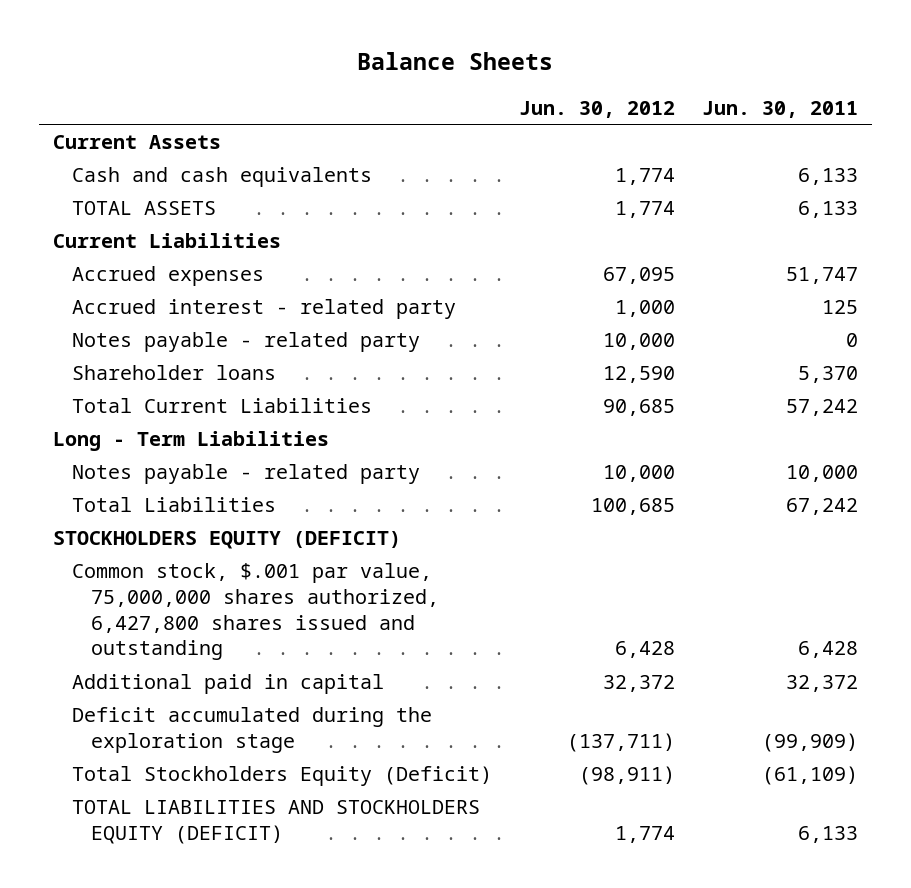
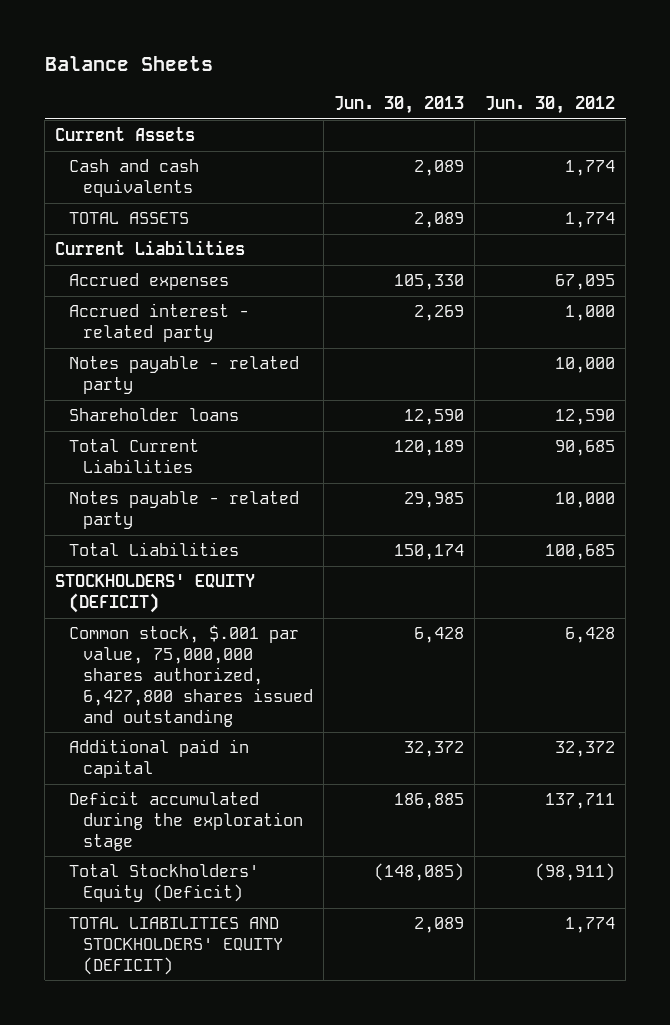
[702,100,859,118] Jun. 30, 2011 -> none
none -> [334,96,465,115] Jun. 30, 2013
[52,430,329,451] Long - Term Liabilities -> none
[52,530,401,549] STOCKHOLDERS EQUITY (DEFICIT) -> [55,574,256,614] STOCKHOLDERS' EQUITY (DEFICIT)
[566,732,675,752] (137,711) -> [545,793,616,810] 137,711
[71,765,492,786] Total Stockholders Equity (Deficit) -> [69,864,260,903] Total Stockholders' Equity (Deficit)
[71,799,480,844] TOTAL LIABILITIES AND STOCKHOLDERS EQUITY (DEFICIT) -> [69,917,284,976] TOTAL LIABILITIES AND STOCKHOLDERS' EQUITY (DEFICIT)

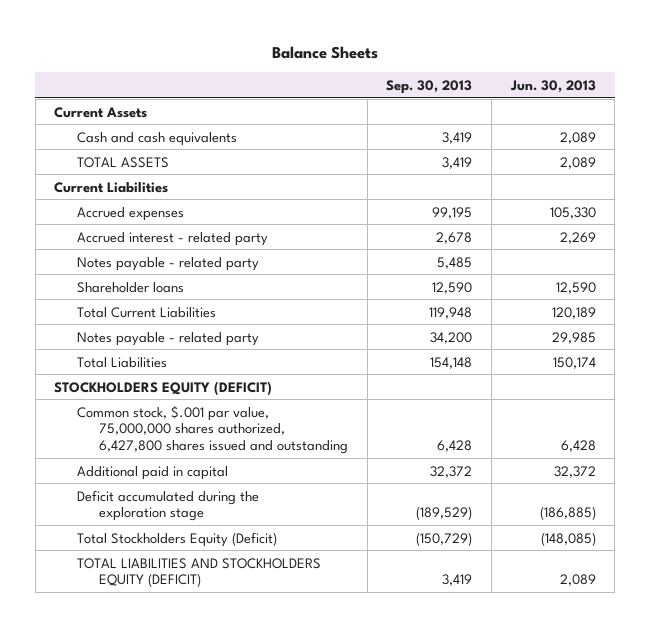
[485,96,616,115] Jun. 30, 2012 -> none
none -> [386,79,473,94] Sep. 30, 2013
[55,574,256,614] STOCKHOLDERS' EQUITY (DEFICIT) -> [54,380,273,396] STOCKHOLDERS EQUITY (DEFICIT)
[394,793,465,810] 186,885 -> [539,506,596,521] (186,885)
[69,864,260,903] Total Stockholders' Equity (Deficit) -> [76,531,277,547] Total Stockholders Equity (Deficit)
[69,917,284,976] TOTAL LIABILITIES AND STOCKHOLDERS' EQUITY (DEFICIT) -> [76,557,321,588] TOTAL LIABILITIES AND STOCKHOLDERS EQUITY (DEFICIT)

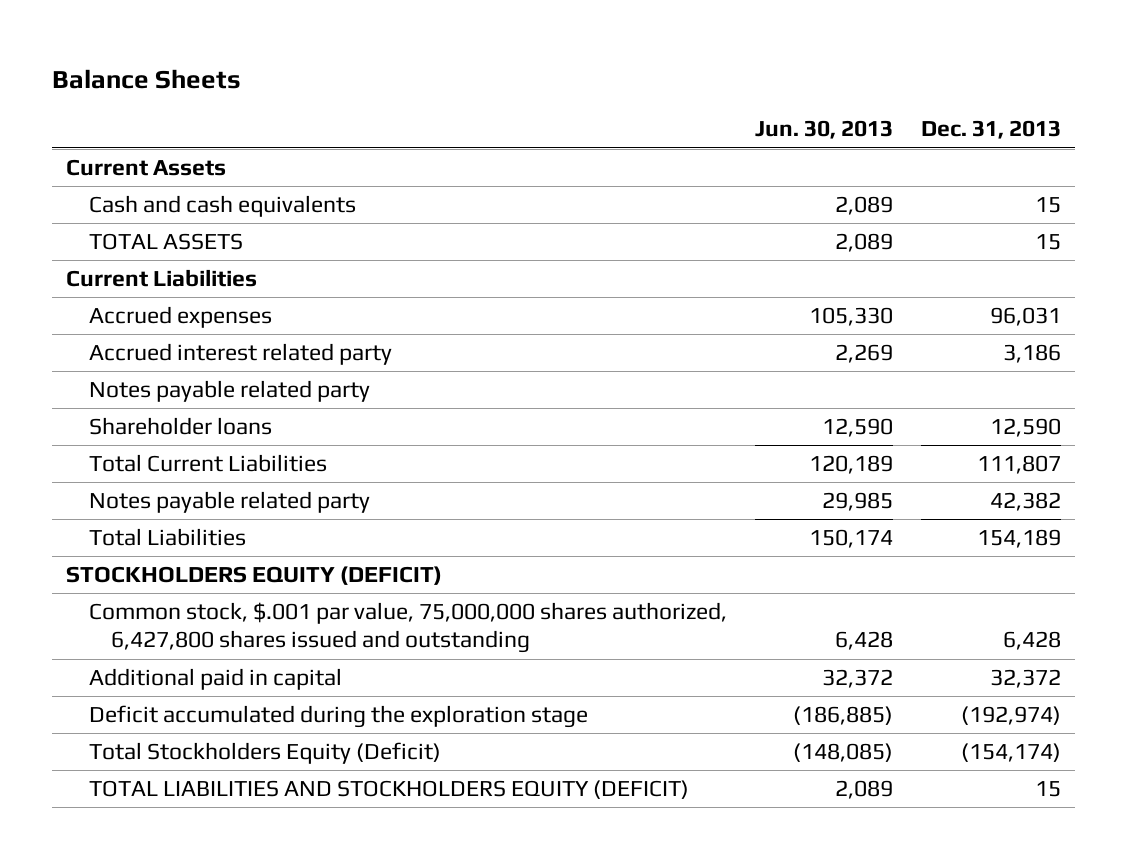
[386,79,473,94] Sep. 30, 2013 -> none
none -> [920,120,1061,140] Dec. 31, 2013
[76,231,268,246] Accrued interest - related party -> [88,343,392,366] Accrued interest related party
[76,256,259,271] Notes payable - related party -> [88,380,370,403] Notes payable related party
[76,331,259,346] Notes payable - related party -> [88,491,370,514] Notes payable related party

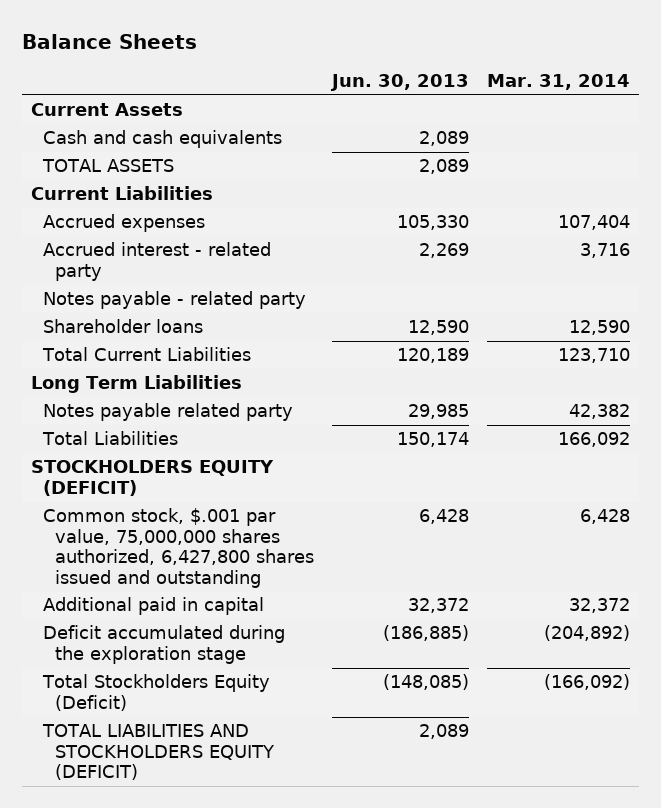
[920,120,1061,140] Dec. 31, 2013 -> none
none -> [486,73,630,90] Mar. 31, 2014
[88,343,392,366] Accrued interest related party -> [43,242,272,281] Accrued interest - related party
[88,380,370,403] Notes payable related party -> [43,291,307,310] Notes payable - related party
none -> [30,375,242,394] Long Term Liabilities

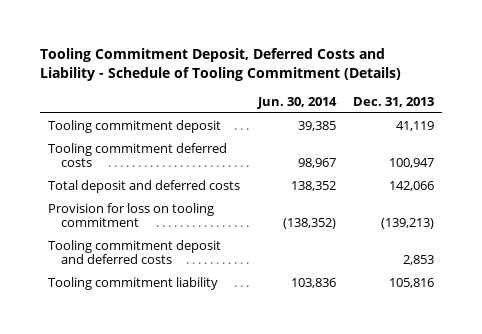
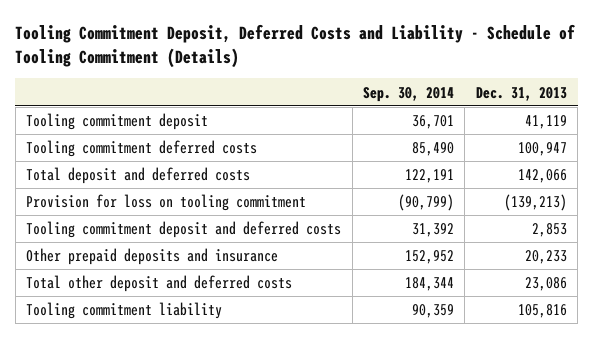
[256,96,337,109] Jun. 30, 2014 -> none
none -> [363,86,455,102] Sep. 30, 2014
none -> [26,248,279,266] Other prepaid deposits and insurance
none -> [26,275,293,293] Total other deposit and deferred costs

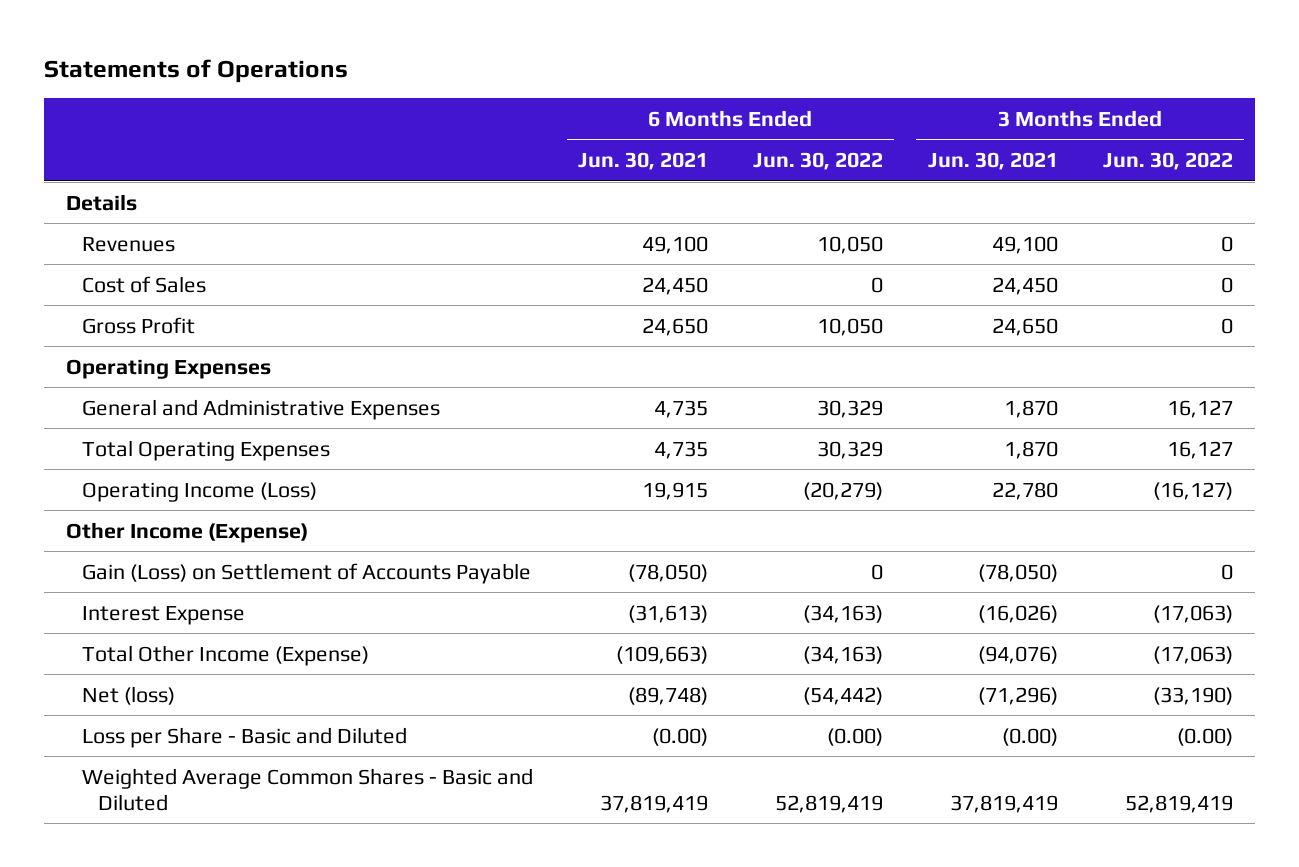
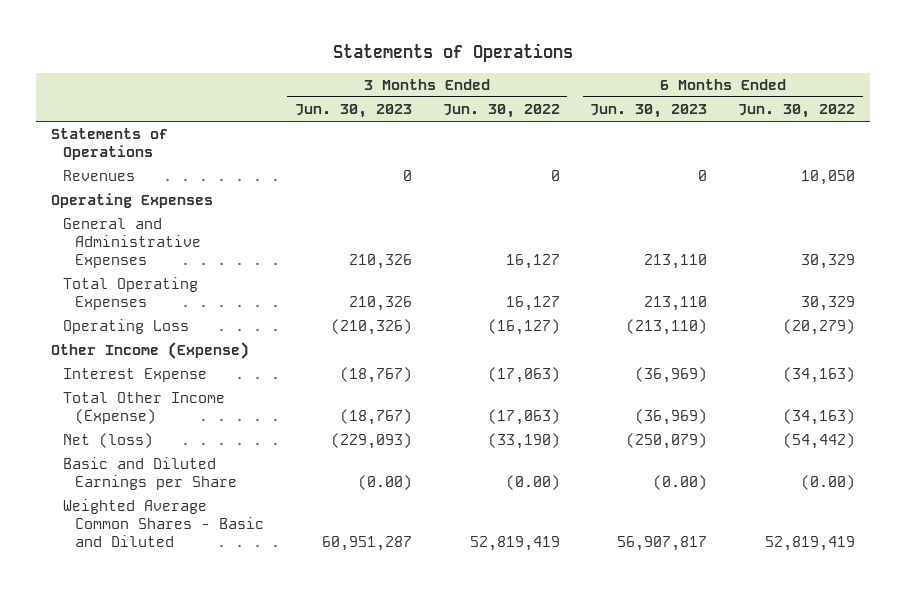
[578,152,709,171] Jun. 30, 2021 -> none
[927,152,1058,171] Jun. 30, 2021 -> none
none -> [294,104,412,119] Jun. 30, 2023
none -> [590,104,708,119] Jun. 30, 2023
[66,193,138,211] Details -> none
none -> [51,128,169,161] Statements of Operations
[82,275,207,293] Cost of Sales -> none
[82,316,196,334] Gross Profit -> none
[82,481,318,502] Operating Income (Loss) -> [63,319,190,335] Operating Loss
[82,562,532,584] Gain (Loss) on Settlement of Accounts Payable -> none
[82,726,408,748] Loss per Share - Basic and Diluted -> [63,457,238,491] Basic and Diluted Earnings per Share

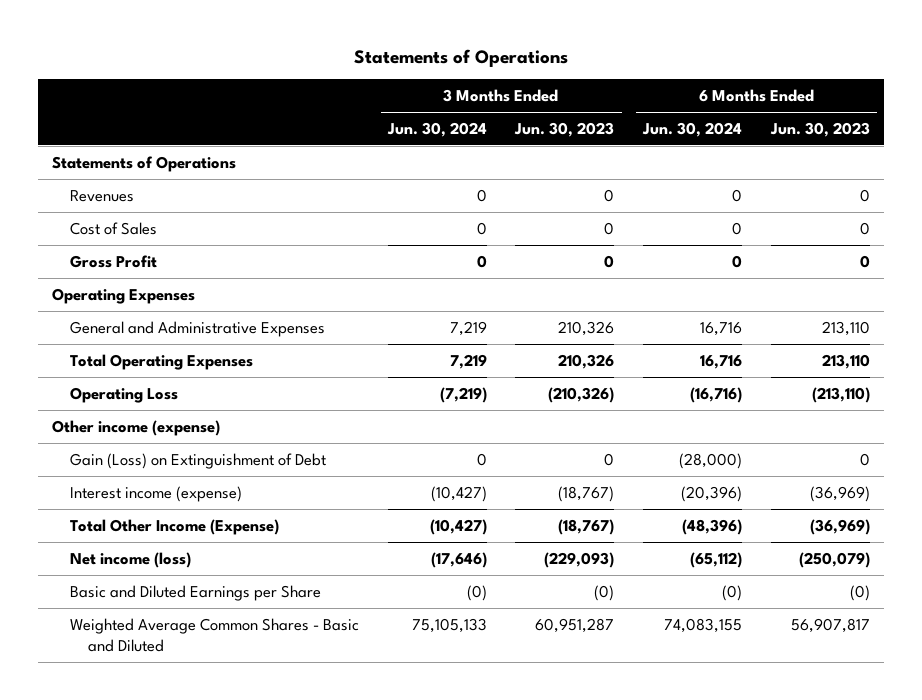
[442,104,560,119] Jun. 30, 2022 -> none
[738,104,856,119] Jun. 30, 2022 -> none
none -> [386,121,487,137] Jun. 30, 2024
none -> [642,121,743,137] Jun. 30, 2024
none -> [69,221,157,235] Cost of Sales
none -> [69,254,157,268] Gross Profit
[51,342,250,360] Other Income (Expense) -> [51,419,220,436] Other income (expense)
none -> [69,452,326,469] Gain (Loss) on Extinguishment of Debt
[63,368,208,383] Interest Expense -> [69,485,242,502] Interest income (expense)
[63,433,154,449] Net (loss) -> [69,551,191,568] Net income (loss)
[357,475,412,491] (0.00) -> [594,584,615,601] (0)
[653,475,708,491] (0.00) -> [849,584,870,601] (0)

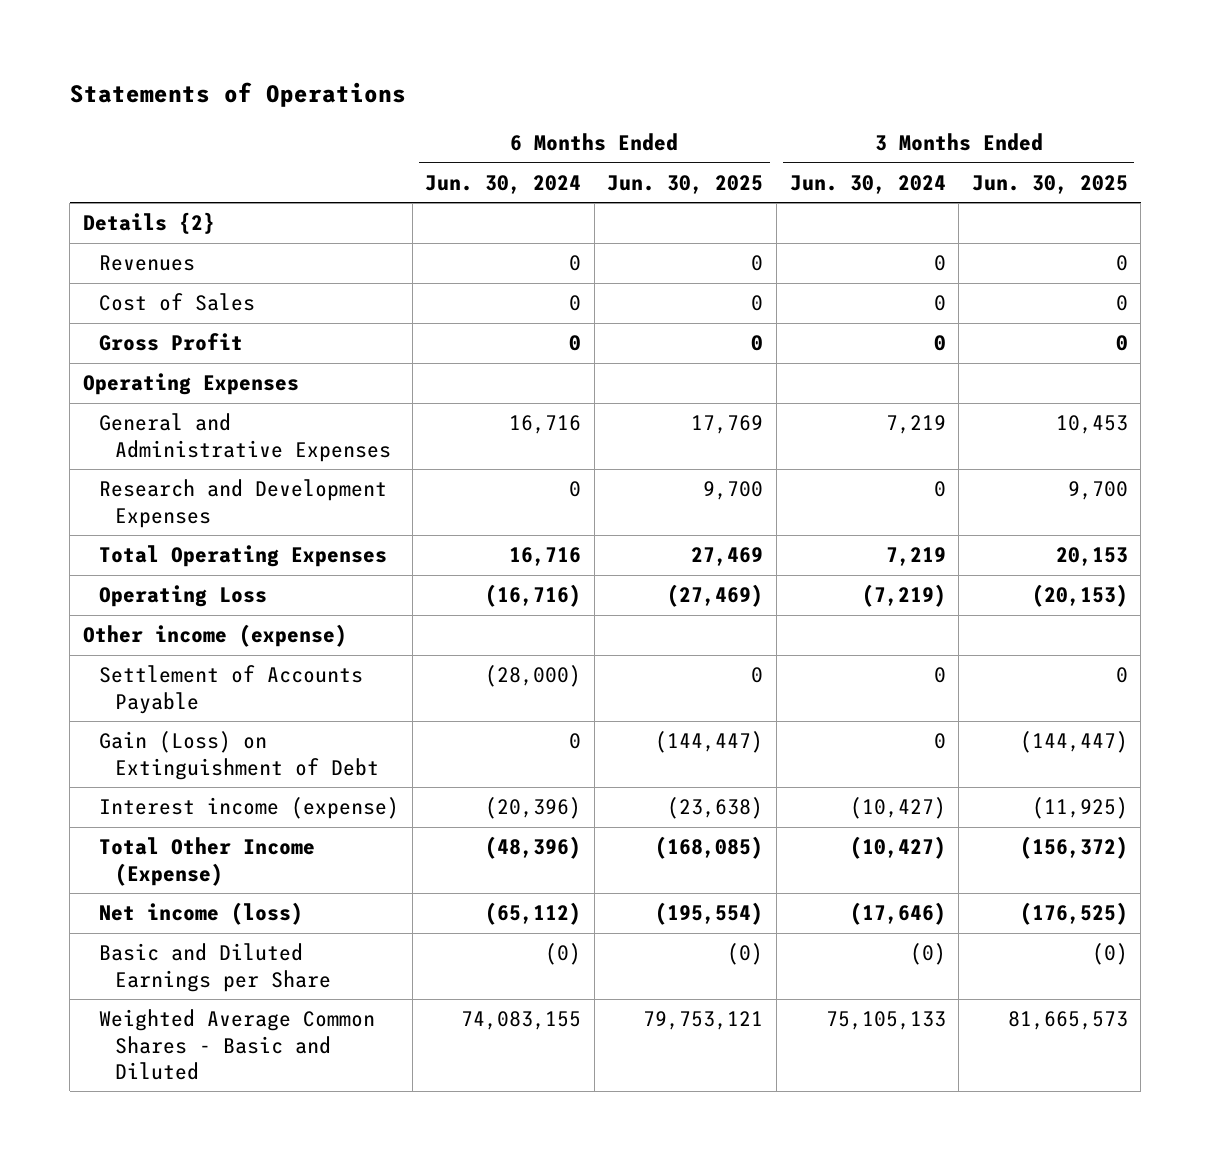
[514,121,615,137] Jun. 30, 2023 -> none
[769,121,870,137] Jun. 30, 2023 -> none
none -> [607,174,764,194] Jun. 30, 2025
none -> [971,174,1128,194] Jun. 30, 2025
[51,155,236,172] Statements of Operations -> [83,212,216,235] Details {2}
none -> [99,479,388,528] Research and Development Expenses
none -> [99,665,364,714] Settlement of Accounts Payable
[679,452,743,469] (28,000) -> [569,733,582,750] 0

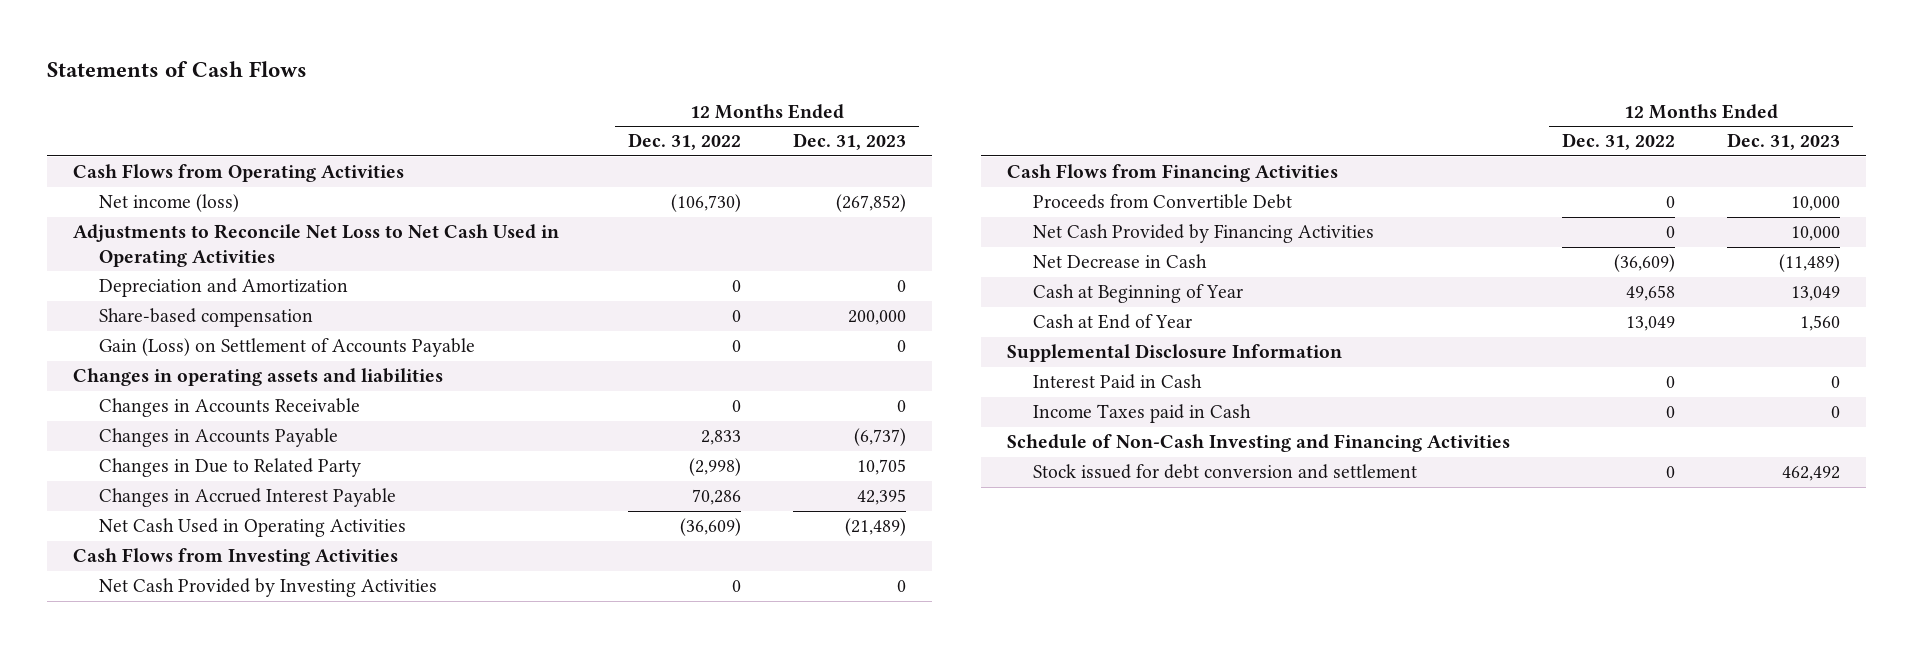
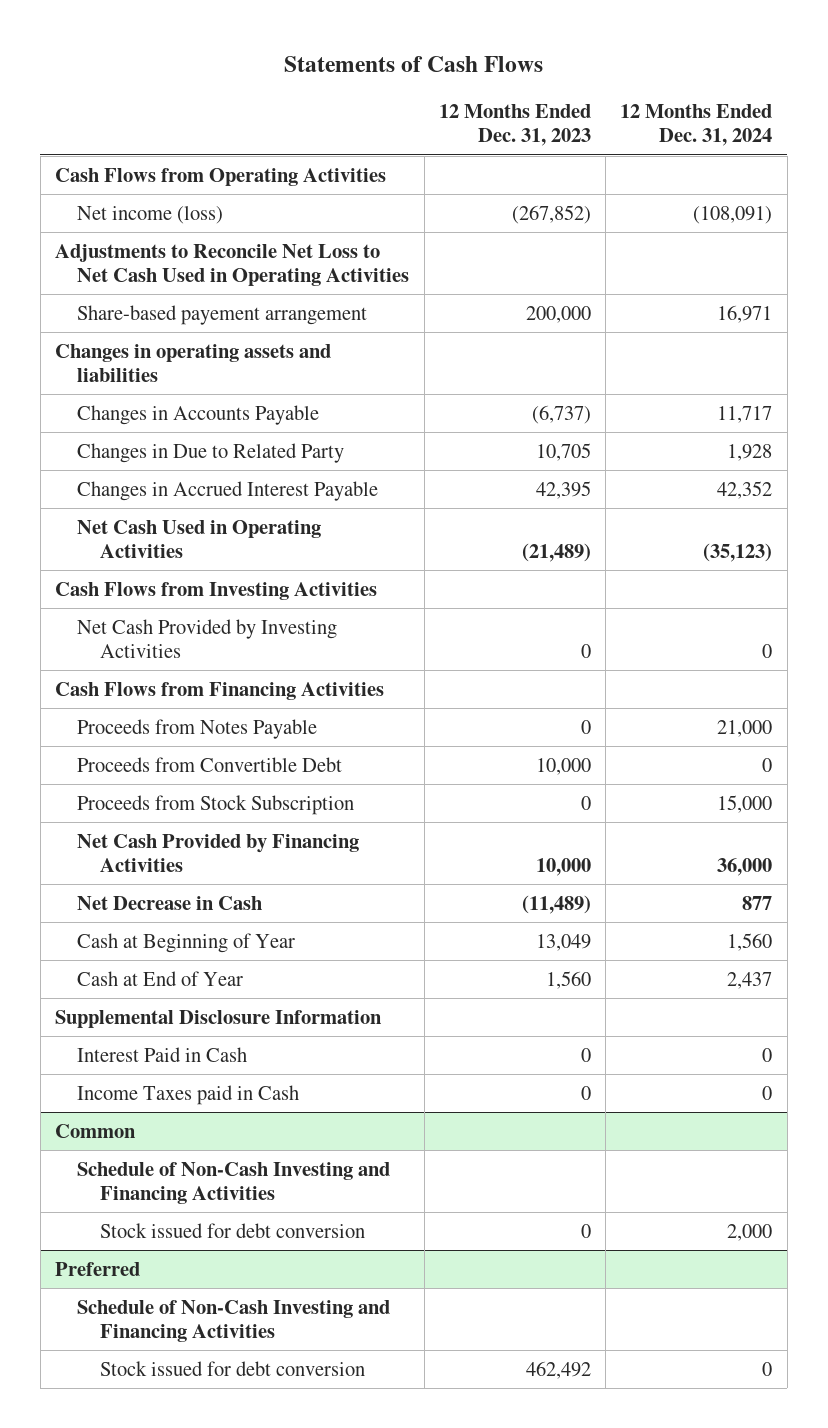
[627,133,741,151] Dec. 31, 2022 -> none
none -> [620,104,773,147] 12 Months Ended Dec. 31, 2024
[99,278,349,298] Depreciation and Amortization -> none
[99,338,476,358] Gain (Loss) on Settlement of Accounts Payable -> none
[99,308,314,328] Share-based compensation -> [77,304,368,325] Share-based payement arrangement
[99,398,361,418] Changes in Accounts Receivable -> none
none -> [77,718,318,739] Proceeds from Notes Payable
none -> [77,794,355,815] Proceeds from Stock Subscription
none -> [55,1123,137,1138] Common
none -> [99,1222,365,1238] Stock issued for debt conversion
none -> [55,1261,141,1276] Preferred
none -> [77,1299,391,1342] Schedule of Non-Cash Investing and Financing Activities
[1033,464,1418,480] Stock issued for debt conversion and settlement -> [99,1360,365,1376] Stock issued for debt conversion

